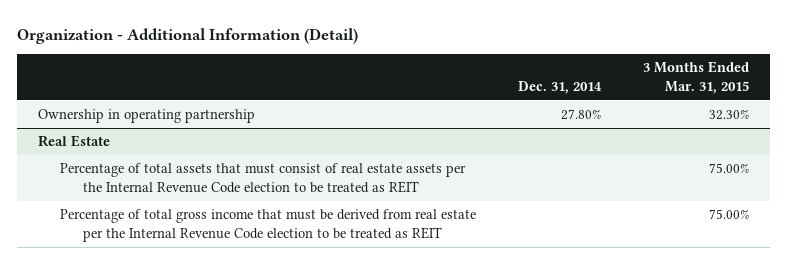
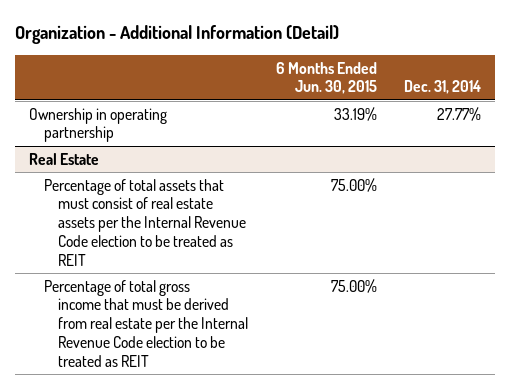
[643,61,750,94] 3 Months Ended Mar. 31, 2015 -> none
none -> [275,61,377,95] 6 Months Ended Jun. 30, 2015
[561,109,602,121] 27.80% -> [437,106,482,121] 27.77%

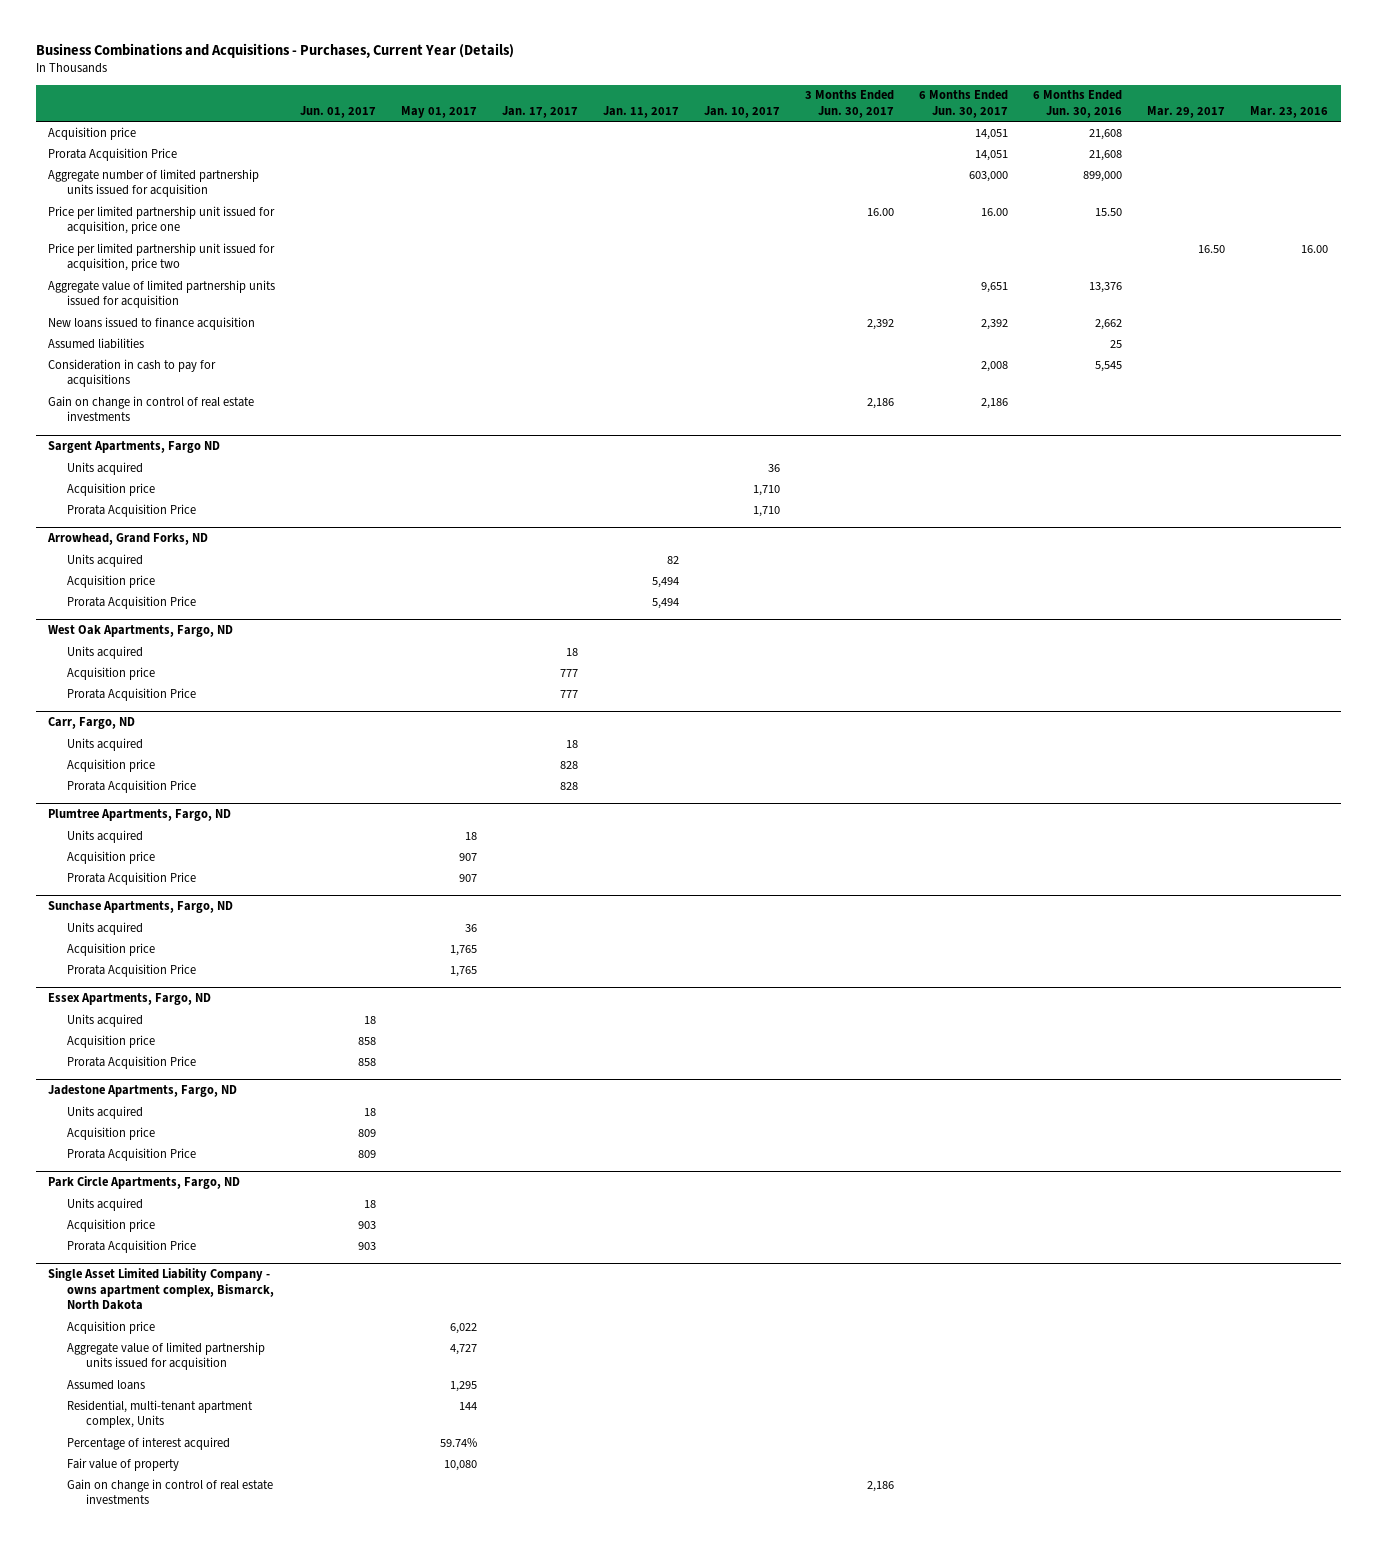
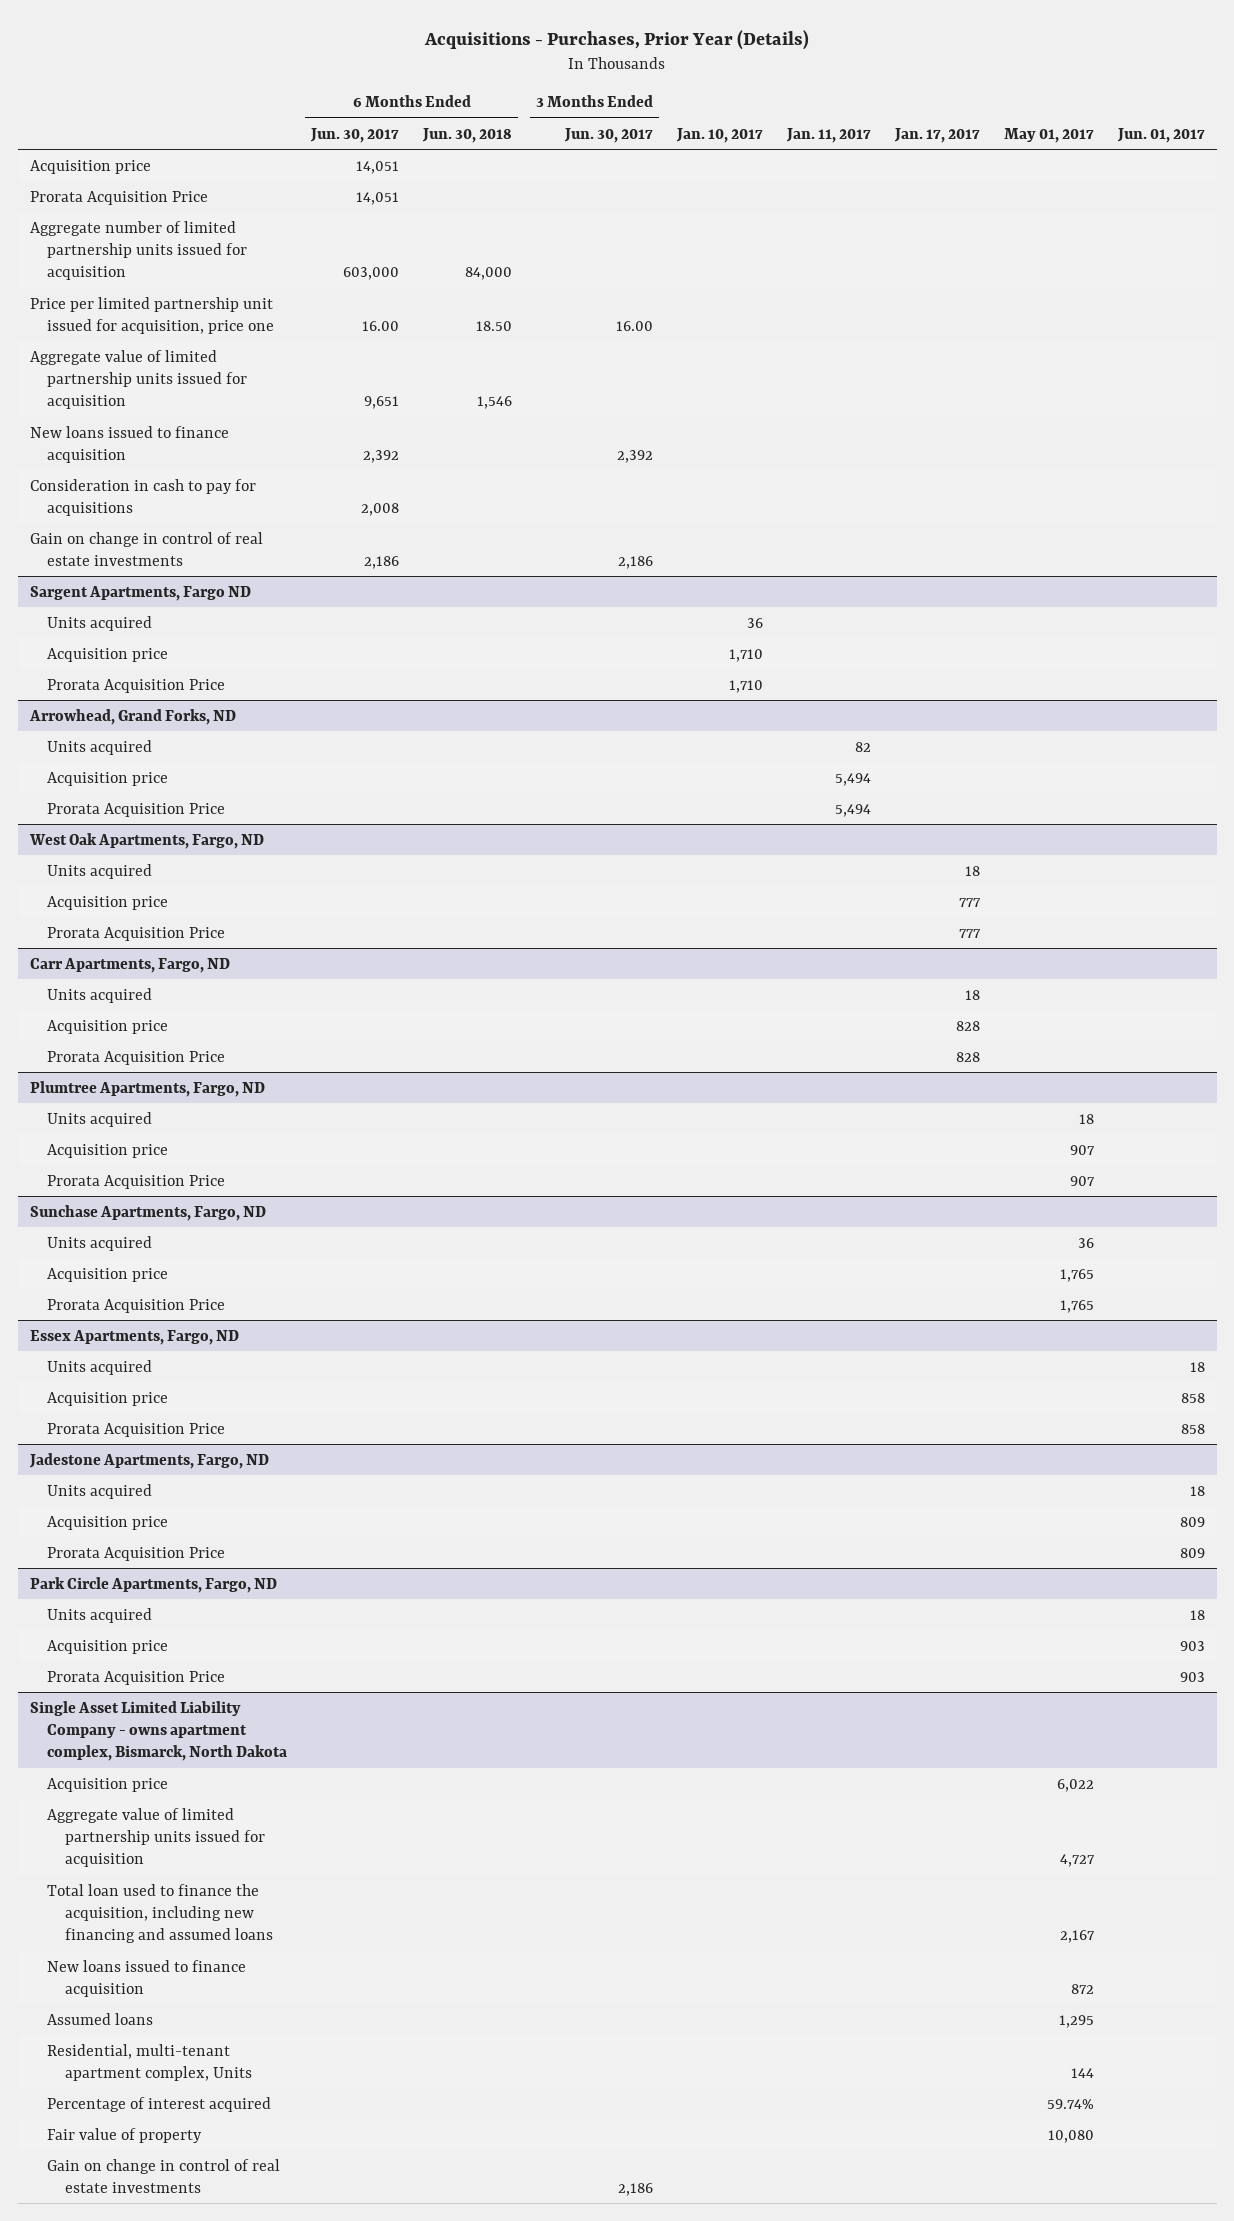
[35,43,514,59] Business Combinations and Acquisitions - Purchases, Current Year (Details) -> [424,30,810,51] Acquisitions - Purchases, Prior Year (Details)
[1033,90,1123,118] 6 Months Ended Jun. 30, 2016 -> none
[1147,105,1226,118] Mar. 29, 2017 -> none
[1250,105,1329,118] Mar. 23, 2016 -> none
none -> [422,127,513,143] Jun. 30, 2018
[48,242,276,272] Price per limited partnership unit issued for acquisition, price two -> none
[48,337,145,349] Assumed liabilities -> none
[48,717,136,730] Carr, Fargo, ND -> [29,957,230,973] Carr Apartments, Fargo, ND
none -> [47,1883,273,1944] Total loan used to finance the acquisition, including new financing and assumed loans
none -> [47,1959,247,1997] New loans issued to finance acquisition

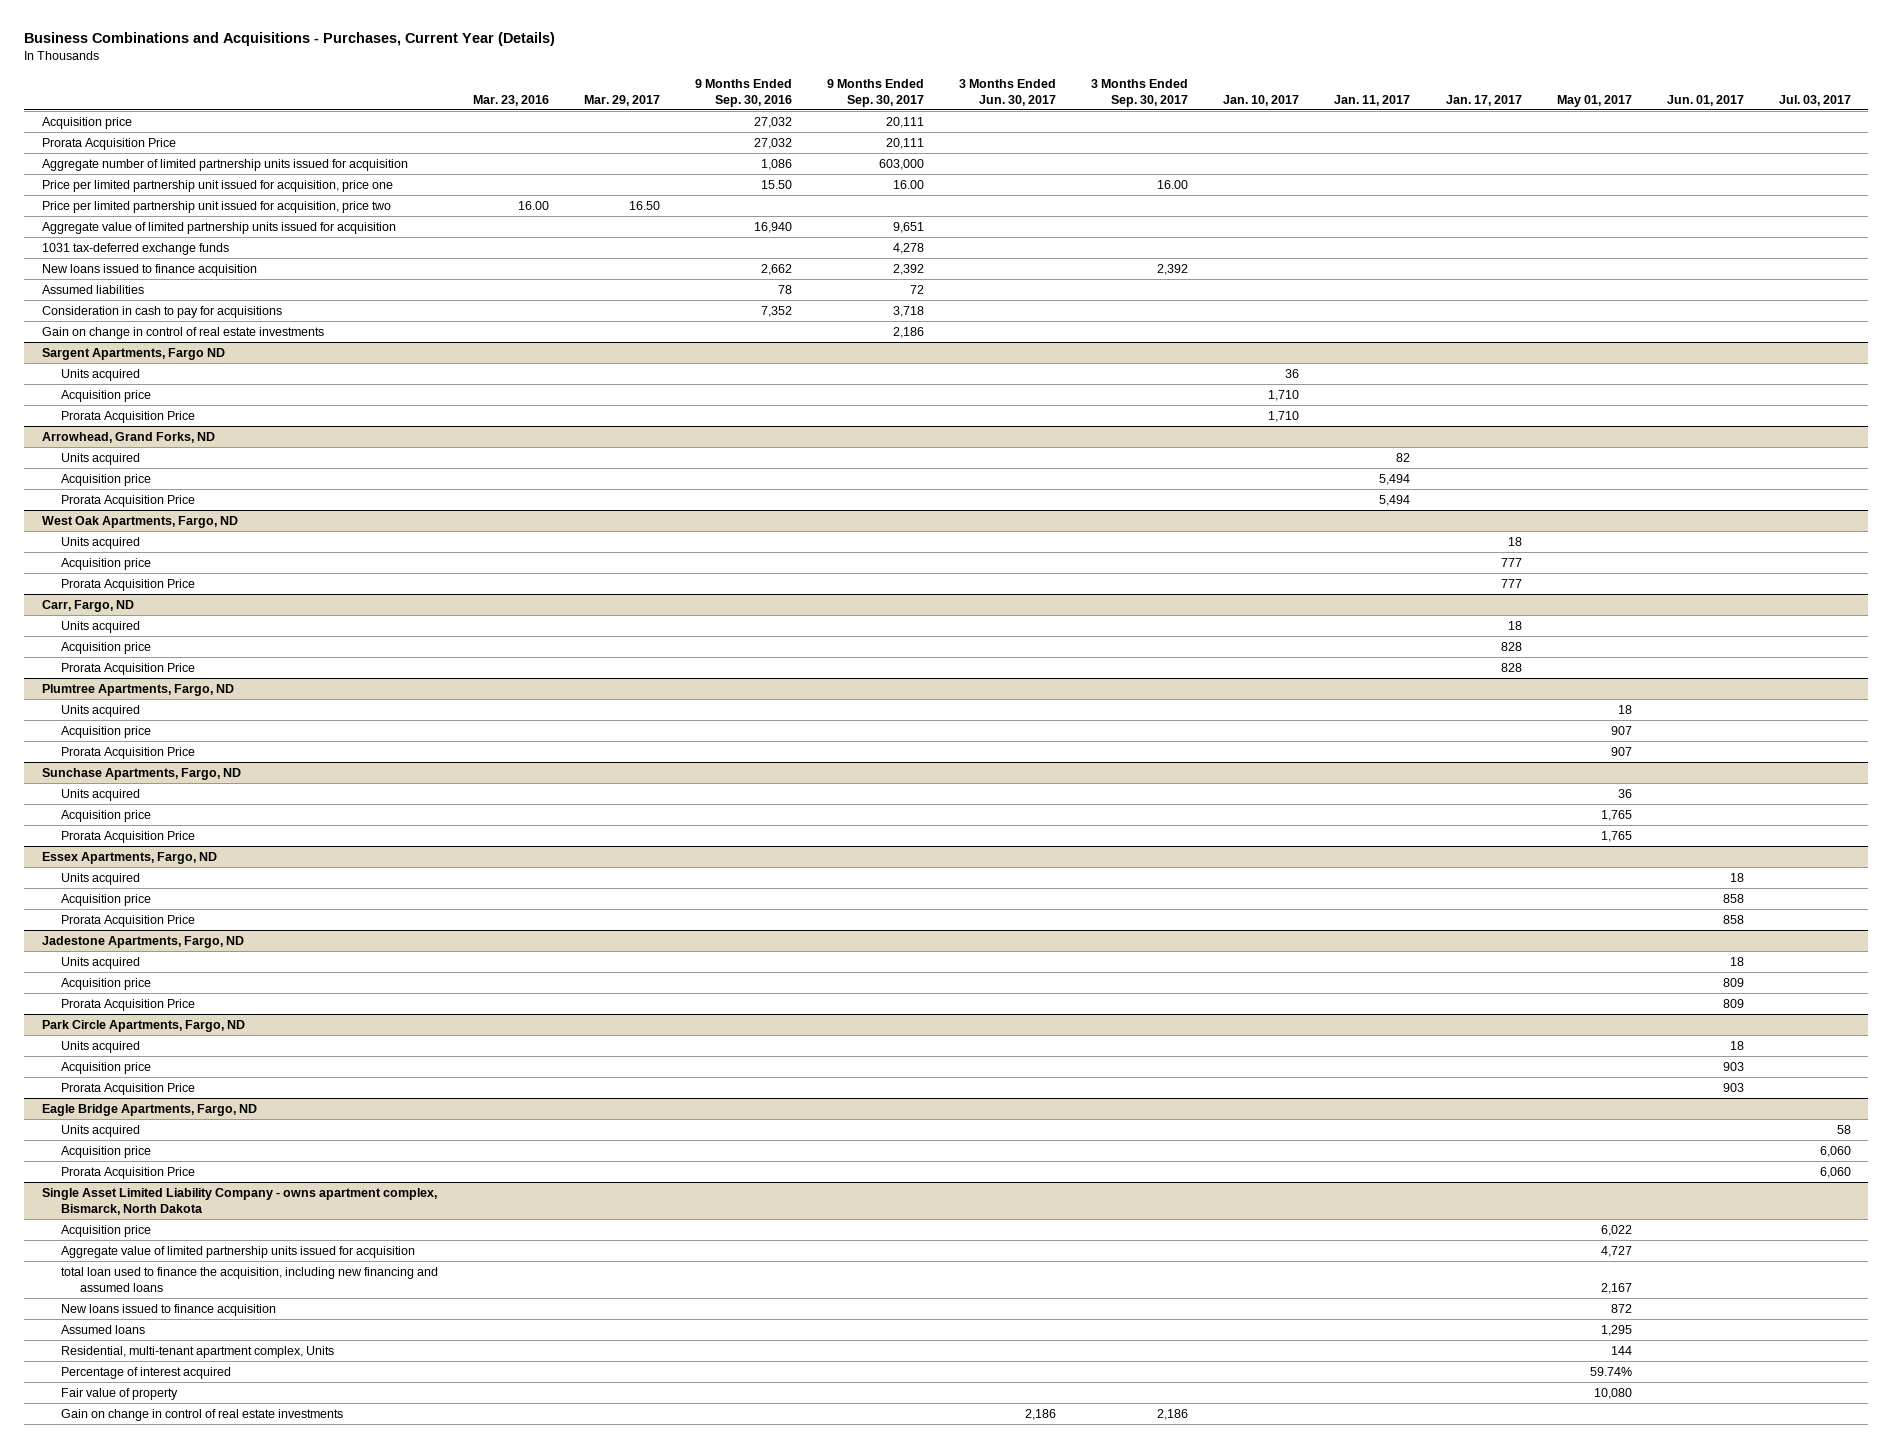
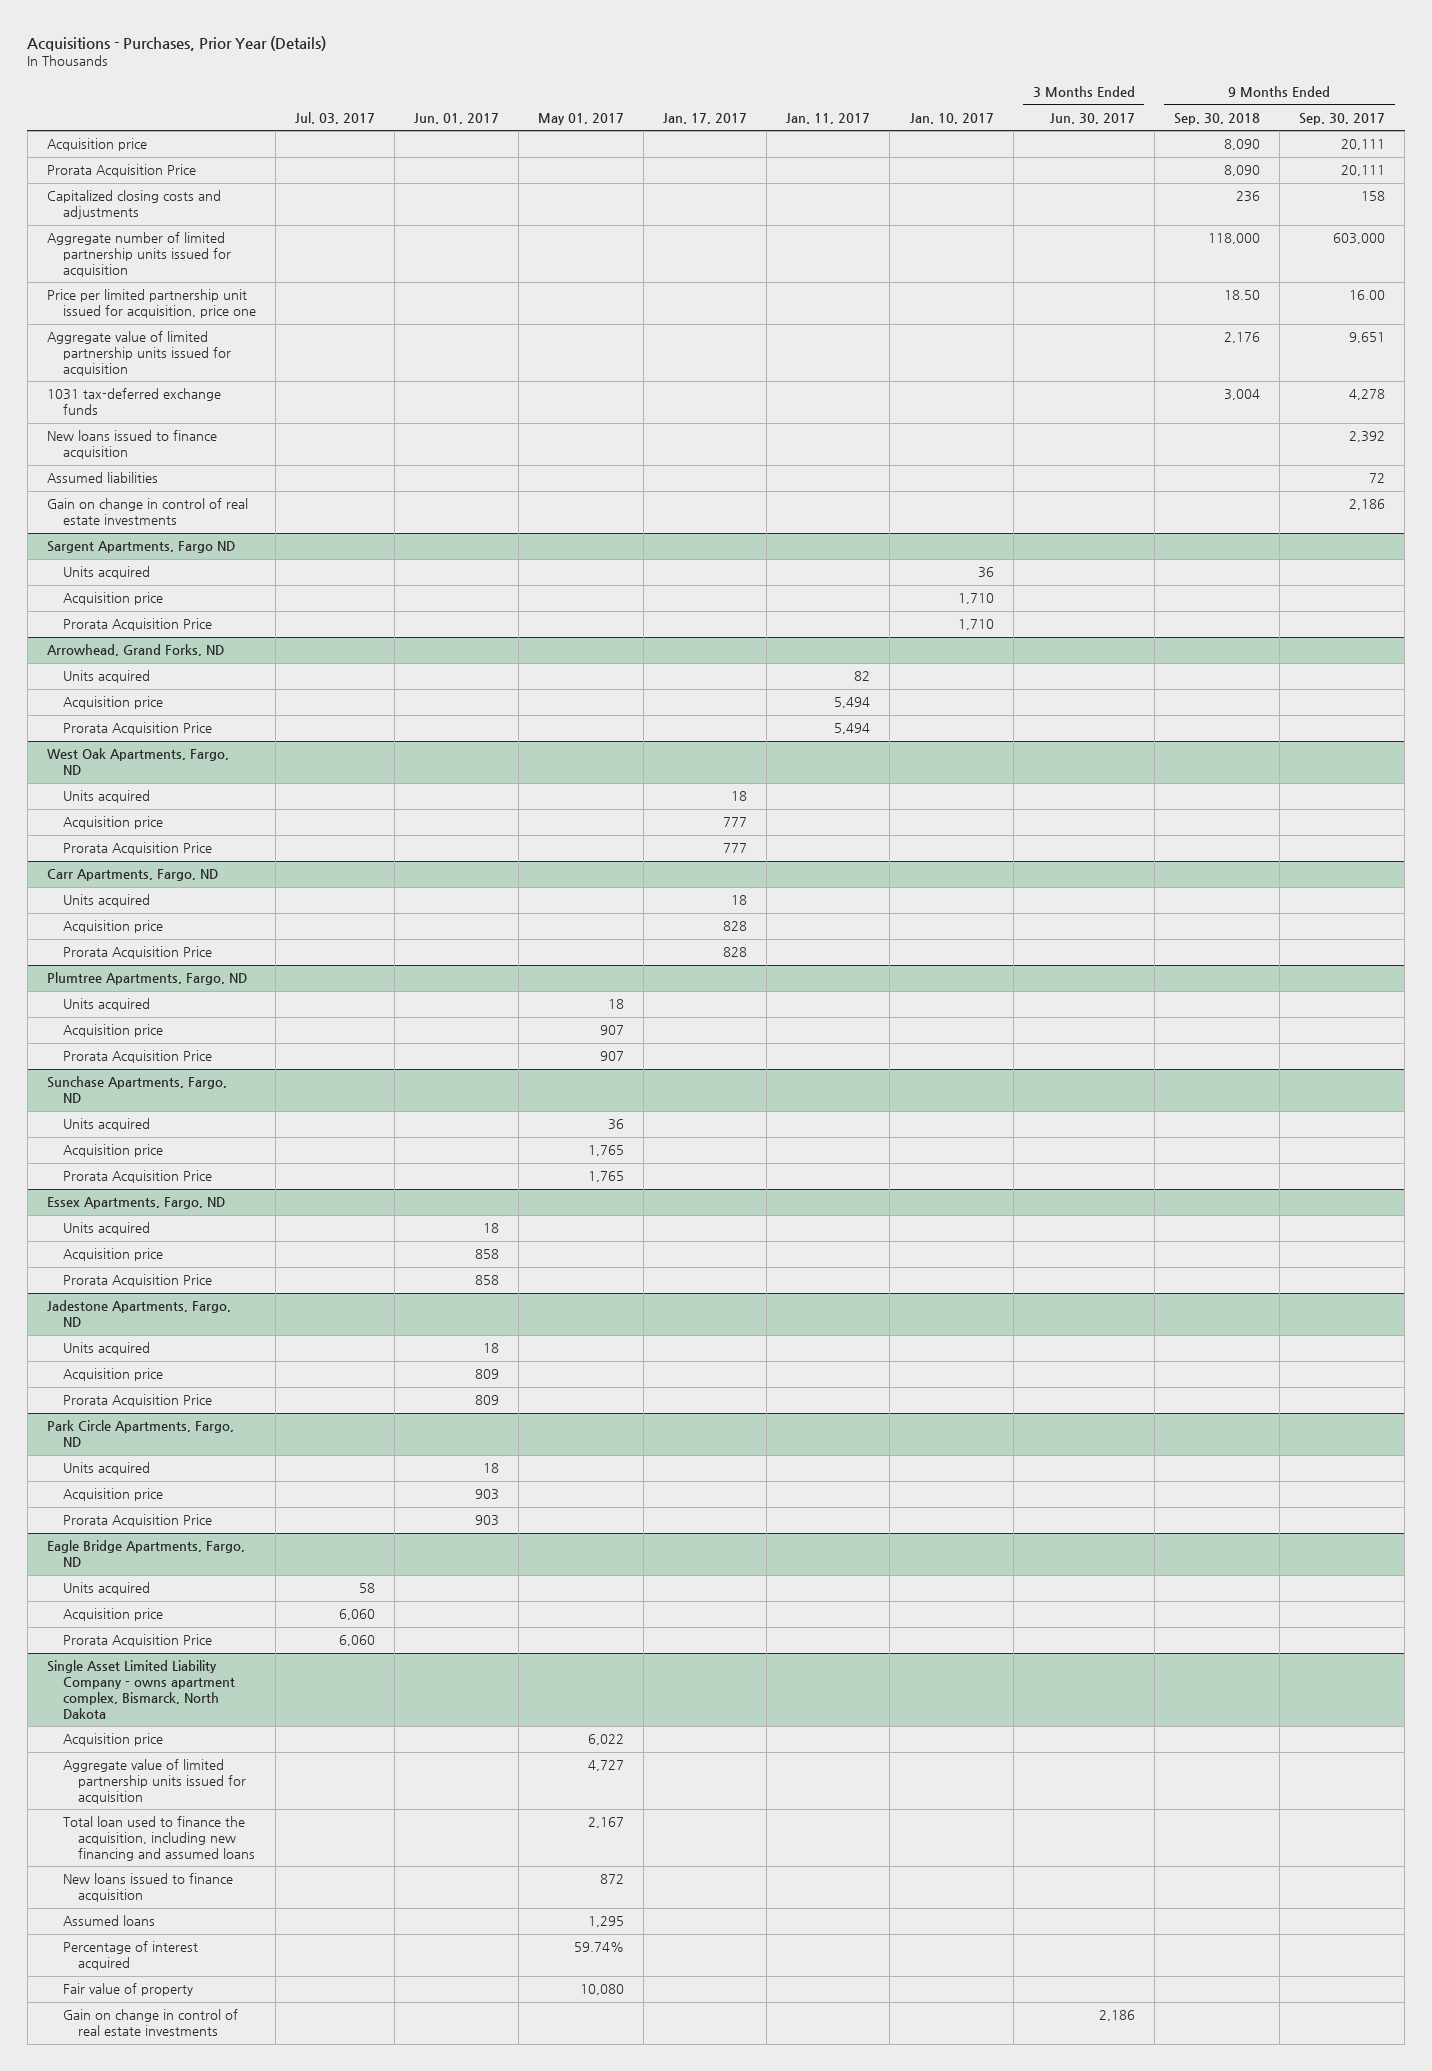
[24,32,556,47] Business Combinations and Acquisitions - Purchases, Current Year (Details) -> [27,35,327,51] Acquisitions - Purchases, Prior Year (Details)
[472,94,549,106] Mar. 23, 2016 -> none
[584,94,661,106] Mar. 29, 2017 -> none
[695,78,793,107] 9 Months Ended Sep. 30, 2016 -> none
[1091,78,1189,107] 3 Months Ended Sep. 30, 2017 -> none
none -> [1173,112,1260,125] Sep. 30, 2018
none -> [46,190,221,220] Capitalized closing costs and adjustments
[41,200,391,213] Price per limited partnership unit issued for acquisition, price two -> none
[41,305,282,318] Consideration in cash to pay for acquisitions -> none
[41,599,134,612] Carr, Fargo, ND -> [46,869,218,882] Carr Apartments, Fargo, ND
[60,1266,438,1292] total loan used to finance the acquisition, including new financing and assumed loans -> [62,1816,256,1862] Total loan used to finance the acquisition, including new financing and assumed loans
[60,1345,334,1358] Residential, multi-tenant apartment complex, Units -> none

